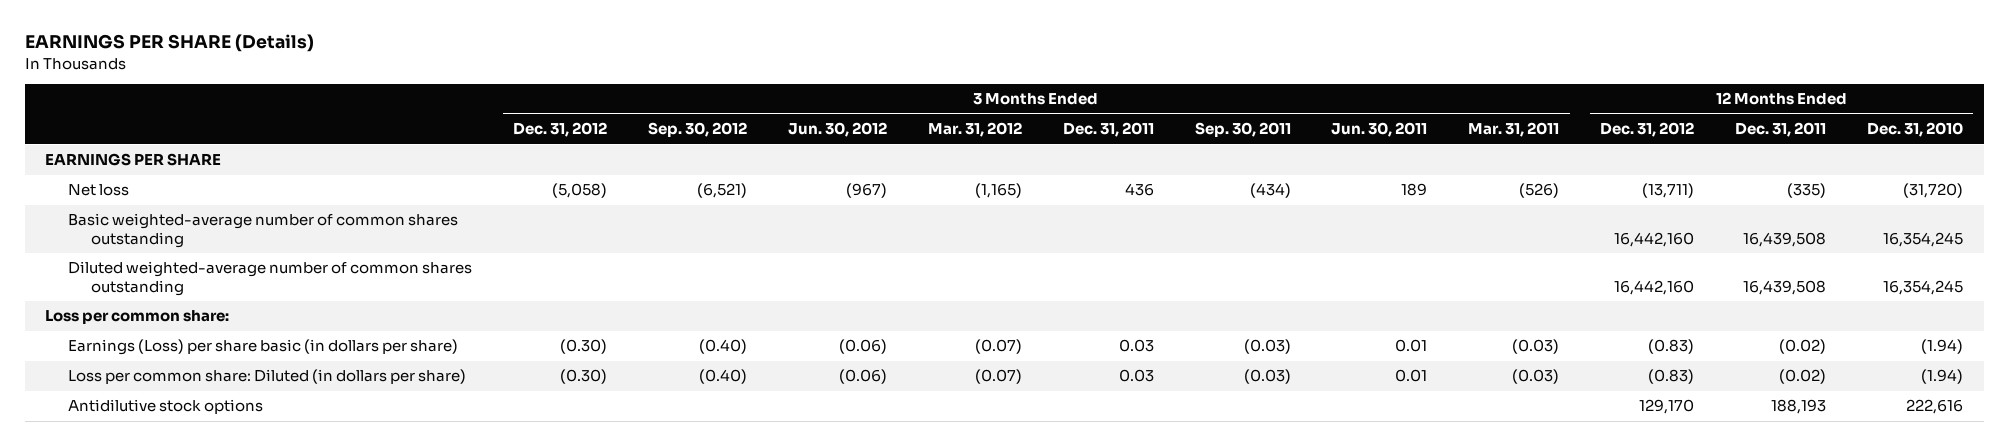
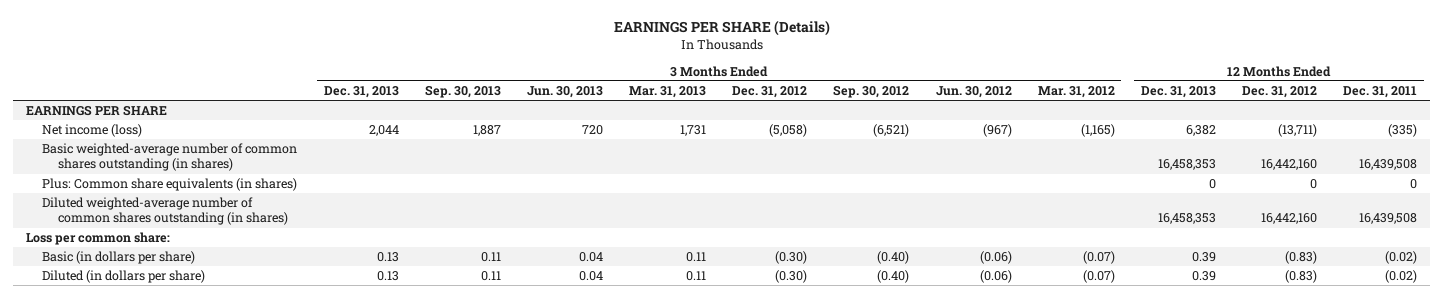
[1062,122,1154,138] Dec. 31, 2011 -> none
[1194,122,1291,138] Sep. 30, 2011 -> none
[1331,122,1428,138] Jun. 30, 2011 -> none
[1468,122,1560,138] Mar. 31, 2011 -> none
[1867,122,1964,138] Dec. 31, 2010 -> none
none -> [323,86,399,99] Dec. 31, 2013
none -> [424,85,501,99] Sep. 30, 2013
none -> [526,86,603,99] Jun. 30, 2013
none -> [629,86,707,99] Mar. 31, 2013
none -> [1140,86,1216,99] Dec. 31, 2013
[68,184,130,197] Net loss -> [42,124,143,138] Net income (loss)
[68,213,459,248] Basic weighted-average number of common shares outstanding -> [42,143,298,172] Basic weighted-average number of common shares outstanding (in shares)
none -> [42,178,298,192] Plus: Common share equivalents (in shares)
[68,261,473,296] Diluted weighted-average number of common shares outstanding -> [42,197,289,226] Diluted weighted-average number of common shares outstanding (in shares)
[68,399,264,415] Antidilutive stock options -> none
[68,339,459,356] Earnings (Loss) per share basic (in dollars per share) -> [42,251,196,265] Basic (in dollars per share)
[68,369,467,385] Loss per common share: Diluted (in dollars per share) -> [42,270,206,284] Diluted (in dollars per share)

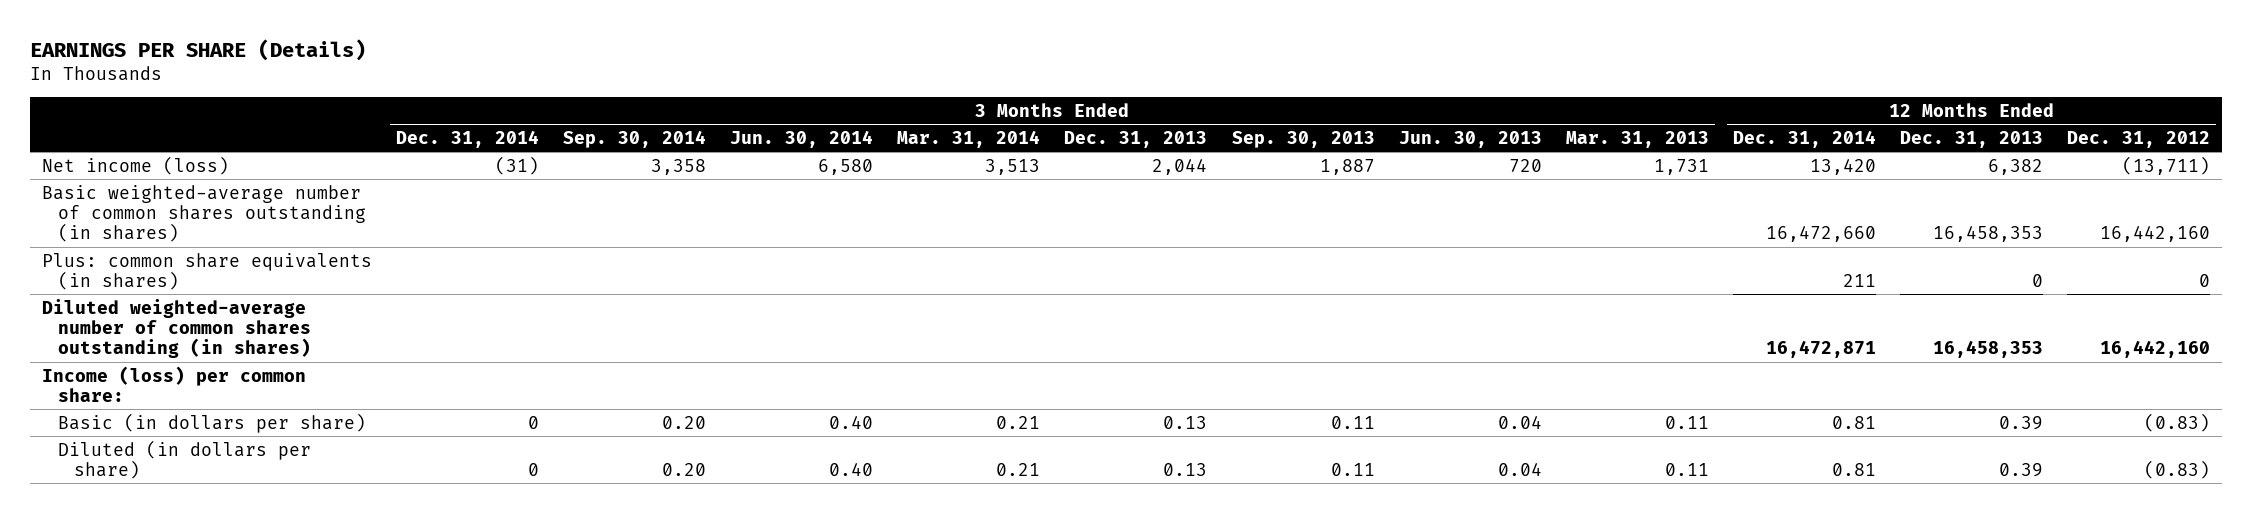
[732,86,808,99] Dec. 31, 2012 -> none
[833,85,910,99] Sep. 30, 2012 -> none
[935,86,1012,99] Jun. 30, 2012 -> none
[1037,86,1115,99] Mar. 31, 2012 -> none
[1343,86,1418,99] Dec. 31, 2011 -> none
none -> [395,129,539,148] Dec. 31, 2014
none -> [563,129,707,148] Sep. 30, 2014
none -> [730,129,874,148] Jun. 30, 2014
none -> [897,129,1041,148] Mar. 31, 2014
none -> [1733,129,1877,148] Dec. 31, 2014
[26,105,168,117] EARNINGS PER SHARE -> none
[42,178,298,192] Plus: Common share equivalents (in shares) -> [41,252,372,290] Plus: common share equivalents (in shares)
[26,232,171,246] Loss per common share: -> [41,365,306,402] Income (loss) per common share:

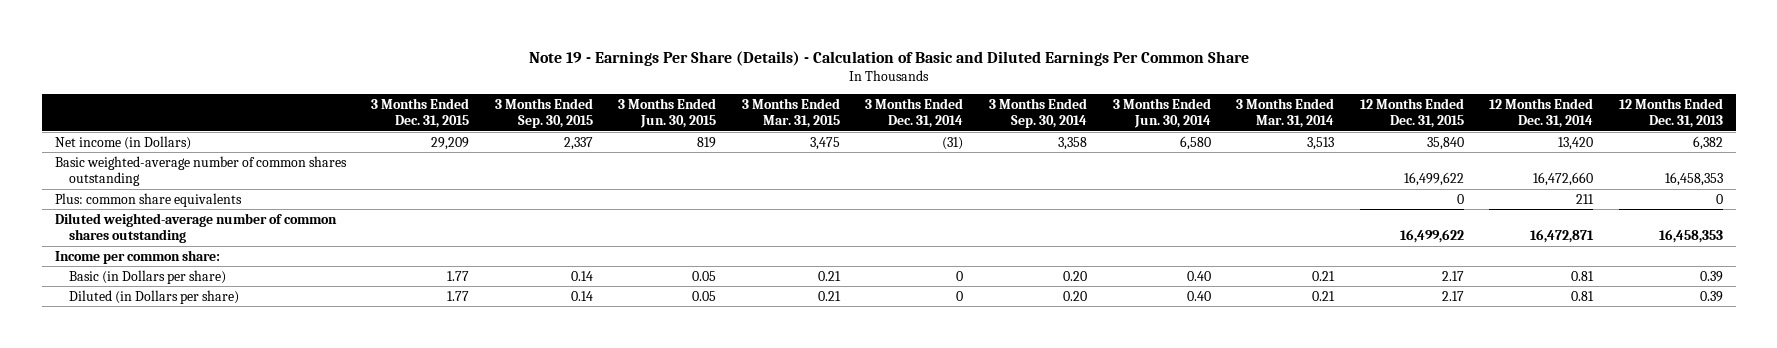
[29,38,366,61] EARNINGS PER SHARE (Details) -> [528,50,1249,66] Note 19 - Earnings Per Share (Details) - Calculation of Basic and Diluted Earnings Per Common Share
[1064,130,1208,148] Dec. 31, 2013 -> none
[1231,130,1375,148] Sep. 30, 2013 -> none
[1398,130,1542,148] Jun. 30, 2013 -> none
[1565,130,1709,148] Mar. 31, 2013 -> none
[2067,130,2211,148] Dec. 31, 2012 -> none
none -> [371,97,470,129] 3 Months Ended Dec. 31, 2015
none -> [494,97,593,129] 3 Months Ended Sep. 30, 2015
none -> [618,97,717,129] 3 Months Ended Jun. 30, 2015
none -> [741,97,840,129] 3 Months Ended Mar. 31, 2015
none -> [1359,97,1464,129] 12 Months Ended Dec. 31, 2015
[41,155,229,175] Net income (loss) -> [54,135,191,150] Net income (in Dollars)
[41,184,366,243] Basic weighted-average number of common shares outstanding (in shares) -> [54,155,347,187] Basic weighted-average number of common shares outstanding
[41,252,372,290] Plus: common share equivalents (in shares) -> [54,192,242,207] Plus: common share equivalents
[41,298,311,359] Diluted weighted-average number of common shares outstanding (in shares) -> [54,212,337,244] Diluted weighted-average number of common shares outstanding
[41,365,306,402] Income (loss) per common share: -> [54,249,220,264] Income per common share:
[57,412,366,433] Basic (in dollars per share) -> [68,269,226,284] Basic (in Dollars per share)
[57,439,311,479] Diluted (in dollars per share) -> [68,289,239,304] Diluted (in Dollars per share)

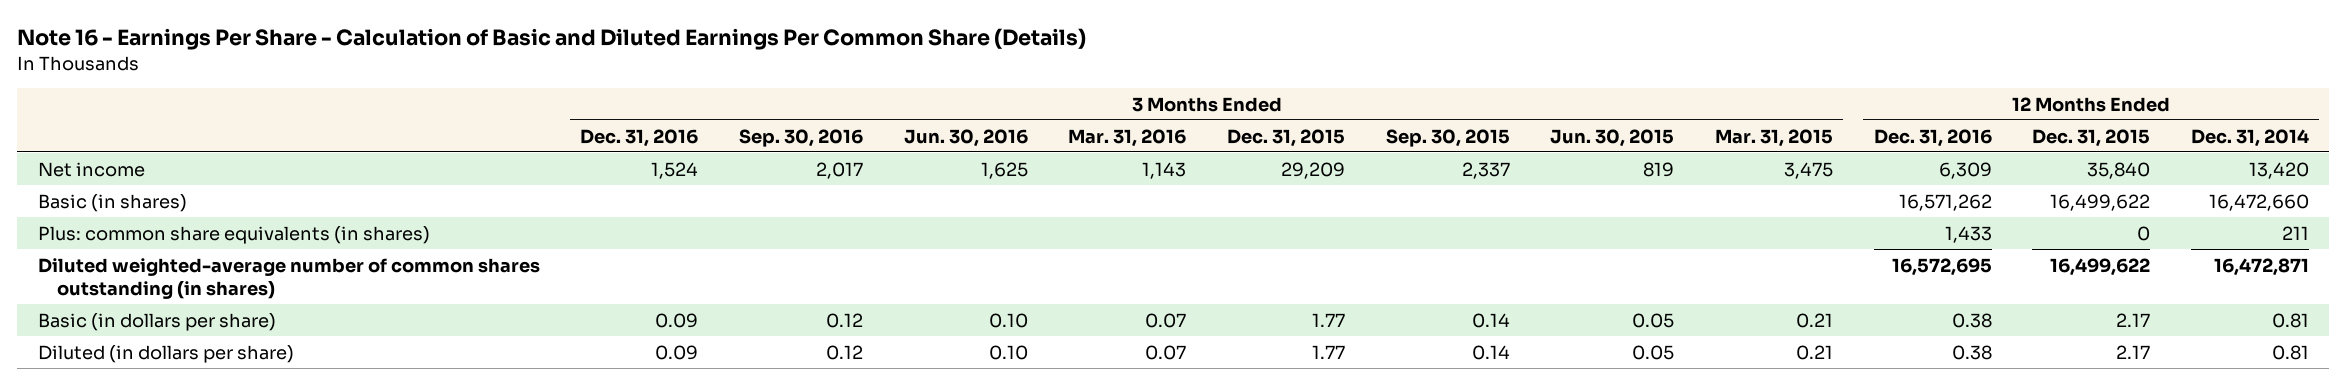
[528,50,1249,66] Note 19 - Earnings Per Share (Details) - Calculation of Basic and Diluted Earnings Per Common Share -> [17,28,1087,51] Note 16 - Earnings Per Share - Calculation of Basic and Diluted Earnings Per Common Share (Details)
[865,97,964,129] 3 Months Ended Dec. 31, 2014 -> none
[988,97,1087,129] 3 Months Ended Sep. 30, 2014 -> none
[1112,97,1211,129] 3 Months Ended Jun. 30, 2014 -> none
[1236,97,1335,129] 3 Months Ended Mar. 31, 2014 -> none
[1618,97,1723,129] 12 Months Ended Dec. 31, 2013 -> none
none -> [580,128,699,147] Dec. 31, 2016
none -> [738,128,863,147] Sep. 30, 2016
none -> [903,128,1028,147] Jun. 30, 2016
none -> [1068,128,1187,147] Mar. 31, 2016
none -> [1873,128,1992,147] Dec. 31, 2016
[54,249,220,264] Income per common share: -> none
[54,135,191,150] Net income (in Dollars) -> [37,161,145,177] Net income
[54,155,347,187] Basic weighted-average number of common shares outstanding -> [37,193,187,212] Basic (in shares)
[54,192,242,207] Plus: common share equivalents -> [37,225,430,244] Plus: common share equivalents (in shares)
[54,212,337,244] Diluted weighted-average number of common shares outstanding -> [37,257,540,299] Diluted weighted-average number of common shares outstanding (in shares)
[68,269,226,284] Basic (in Dollars per share) -> [37,312,276,331] Basic (in dollars per share)
[68,289,239,304] Diluted (in Dollars per share) -> [37,344,294,363] Diluted (in dollars per share)

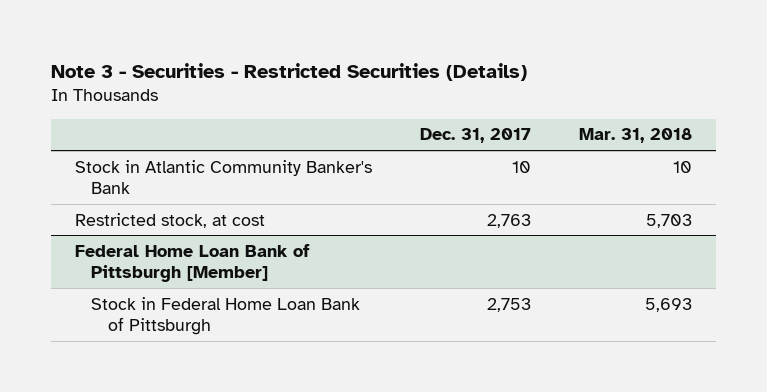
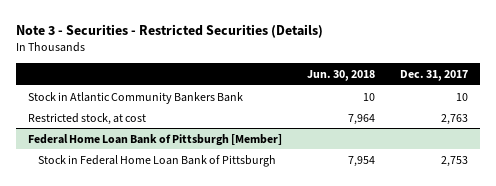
[579,128,693,144] Mar. 31, 2018 -> none
none -> [307,70,376,82] Jun. 30, 2018
[74,159,372,194] Stock in Atlantic Community Banker's Bank -> [28,91,244,104] Stock in Atlantic Community Bankers Bank

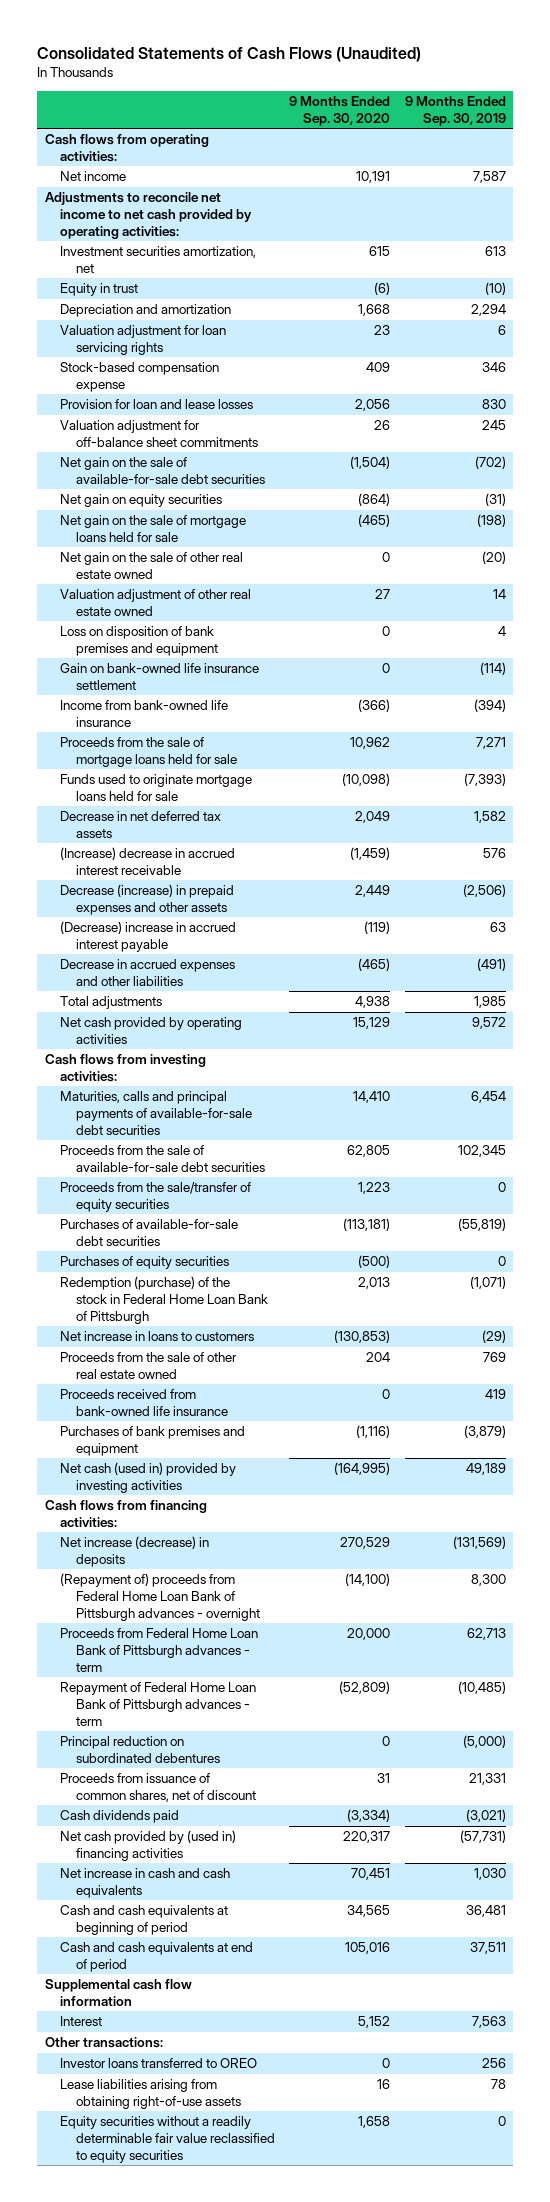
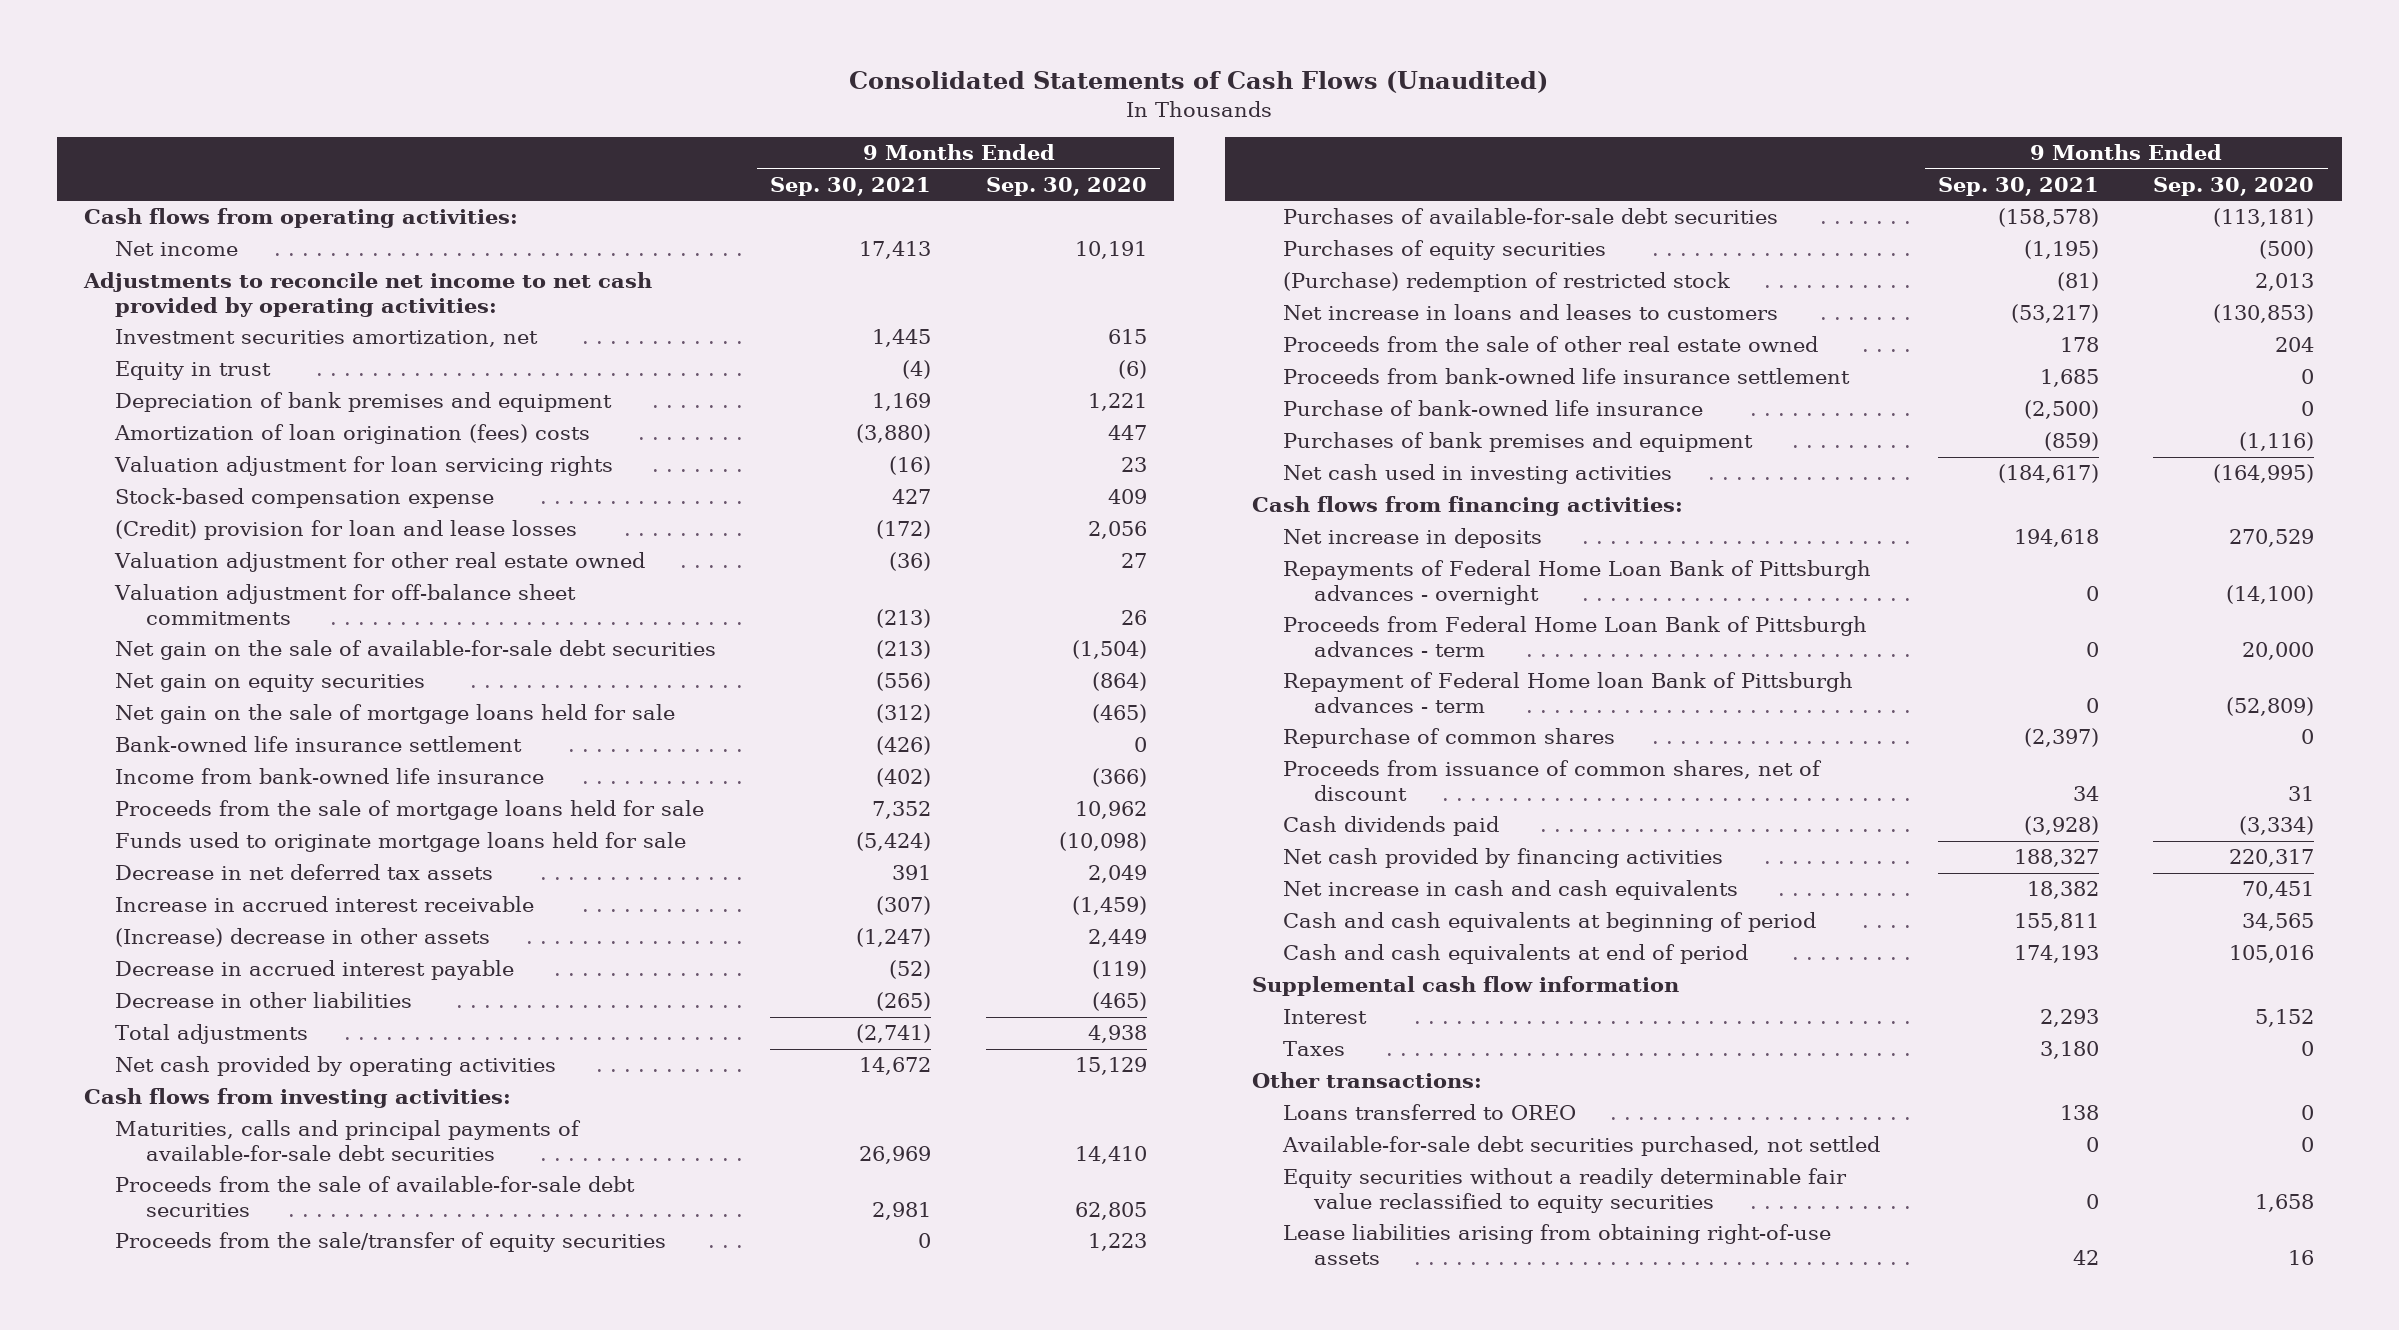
[404,96,506,126] 9 Months Ended Sep. 30, 2019 -> none
none -> [770,176,932,196] Sep. 30, 2021
[60,304,232,318] Depreciation and amortization -> [115,392,613,413] Depreciation of bank premises and equipment
[358,304,391,317] 1,668 -> [1087,393,1147,412] 1,221
none -> [114,424,591,445] Amortization of loan origination (fees) costs
[60,399,254,410] Provision for loan and lease losses -> [115,520,578,541] (Credit) provision for loan and lease losses
none -> [114,552,646,573] Valuation adjustment for other real estate owned
[60,552,244,580] Net gain on the sale of other real estate owned -> none
[60,589,252,617] Valuation adjustment of other real estate owned -> none
[60,626,218,657] Loss on disposition of bank premises and equipment -> none
[60,663,260,691] Gain on bank-owned life insurance settlement -> [115,736,523,753] Bank-owned life insurance settlement
[60,847,236,876] (Increase) decrease in accrued interest receivable -> [115,896,535,913] Increase in accrued interest receivable
[60,884,235,916] Decrease (increase) in prepaid expenses and other assets -> [115,928,491,948] (Increase) decrease in other assets
[60,921,237,953] (Decrease) increase in accrued interest payable -> [115,960,515,981] Decrease in accrued interest payable
[60,959,236,987] Decrease in accrued expenses and other liabilities -> [115,992,413,1009] Decrease in other liabilities
[60,1276,268,1324] Redemption (purchase) of the stock in Federal Home Loan Bank of Pittsburgh -> [1282,272,1730,293] (Purchase) redemption of restricted stock
[60,1331,255,1342] Net increase in loans to customers -> [1282,304,1778,321] Net increase in loans and leases to customers
[60,1389,228,1417] Proceeds received from bank-owned life insurance -> [1282,368,1850,385] Proceeds from bank-owned life insurance settlement
none -> [1282,400,1703,417] Purchase of bank-owned life insurance
[60,1462,237,1494] Net cash (used in) provided by investing activities -> [1282,464,1672,485] Net cash used in investing activities
[60,1536,210,1568] Net increase (decrease) in deposits -> [1282,528,1542,549] Net increase in deposits
[60,1573,260,1621] (Repayment of) proceeds from Federal Home Loan Bank of Pittsburgh advances - overnight -> [1282,560,1871,605] Repayments of Federal Home Loan Bank of Pittsburgh advances - overnight
[60,1736,220,1764] Principal reduction on subordinated debentures -> none
[60,1682,257,1726] Repayment of Federal Home Loan Bank of Pittsburgh advances - term -> [1282,672,1853,713] Repayment of Federal Home loan Bank of Pittsburgh advances - term
none -> [1282,728,1615,749] Repurchase of common shares
[60,1830,237,1862] Net cash provided by (used in) financing activities -> [1282,848,1723,869] Net cash provided by financing activities
none -> [1282,1041,1345,1057] Taxes
[60,2058,258,2069] Investor loans transferred to OREO -> [1282,1104,1576,1121] Loans transferred to OREO
none -> [1281,1136,1880,1157] Available-for-sale debt securities purchased, not settled
[60,2079,241,2110] Lease liabilities arising from obtaining right-of-use assets -> [1282,1224,1831,1265] Lease liabilities arising from obtaining right-of-use assets

